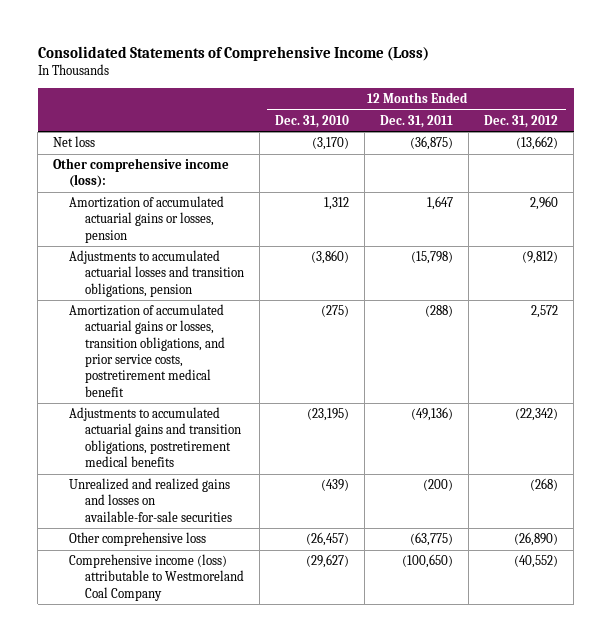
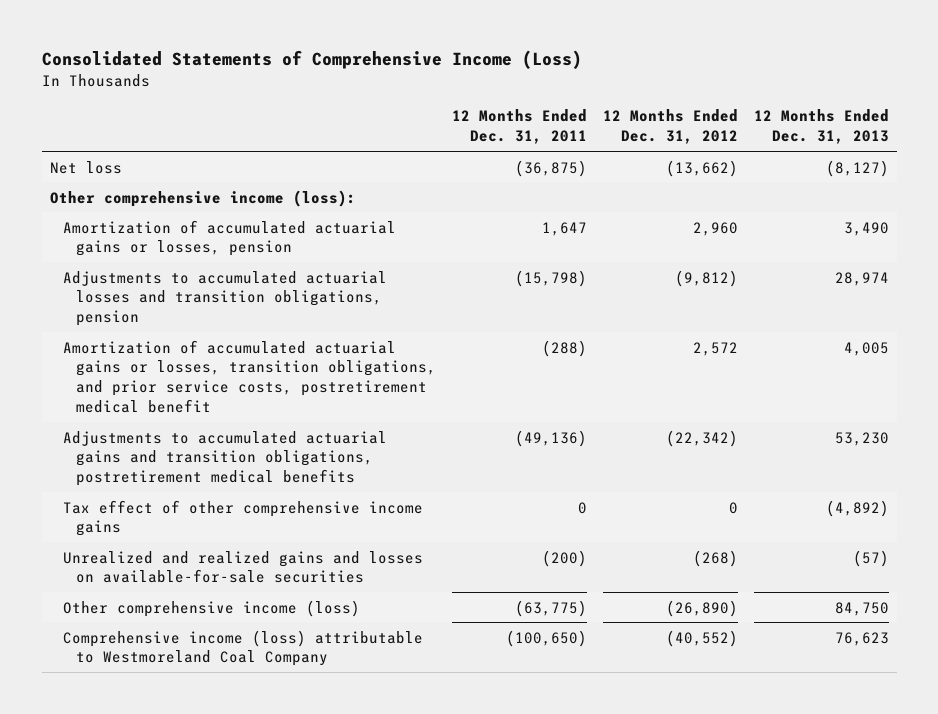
[275,114,350,128] Dec. 31, 2010 -> none
none -> [753,109,889,145] 12 Months Ended Dec. 31, 2013
none -> [62,499,423,537] Tax effect of other comprehensive income gains
[69,532,207,547] Other comprehensive loss -> [62,599,360,617] Other comprehensive income (loss)

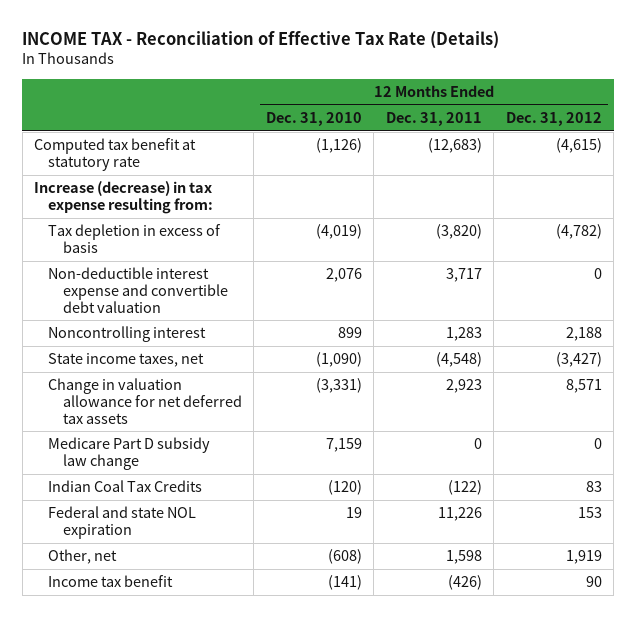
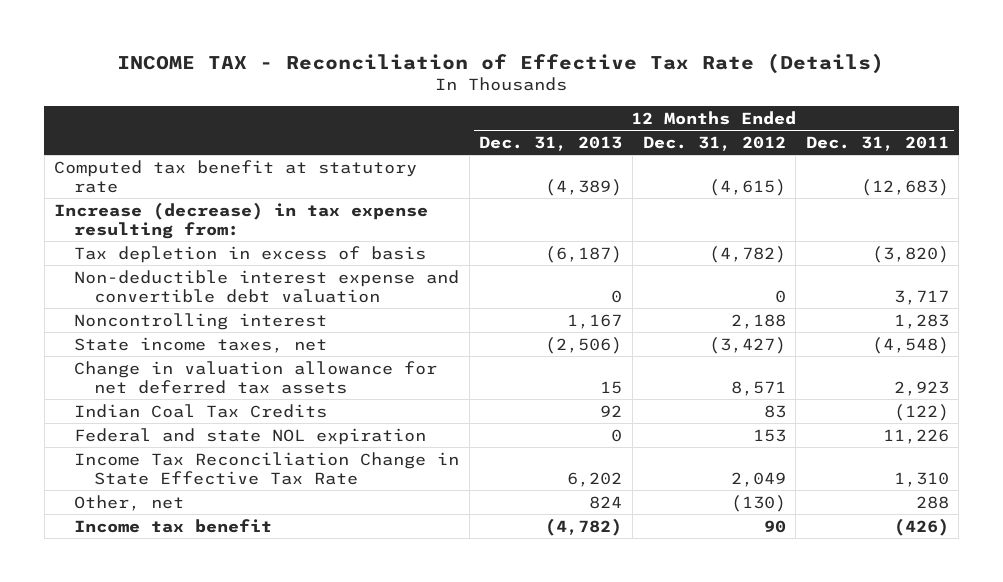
[265,111,362,126] Dec. 31, 2010 -> none
none -> [479,135,623,151] Dec. 31, 2013
[48,437,211,470] Medicare Part D subsidy law change -> none
none -> [74,451,460,486] Income Tax Reconciliation Change in State Effective Tax Rate
[445,550,482,565] 1,598 -> [915,495,949,509] 288
[565,550,602,565] 1,919 -> [730,494,786,512] (130)

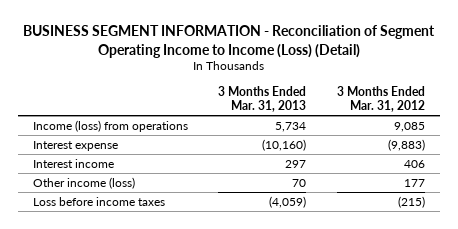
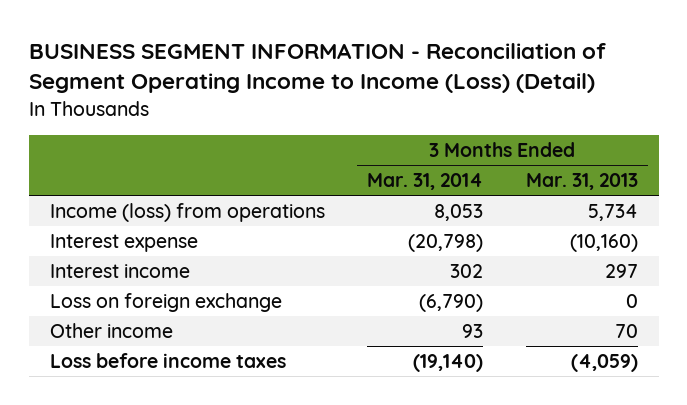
[336,85,425,112] 3 Months Ended Mar. 31, 2012 -> none
none -> [367,173,484,191] Mar. 31, 2014
none -> [49,292,282,312] Loss on foreign exchange
[33,176,136,189] Other income (loss) -> [49,322,173,338] Other income

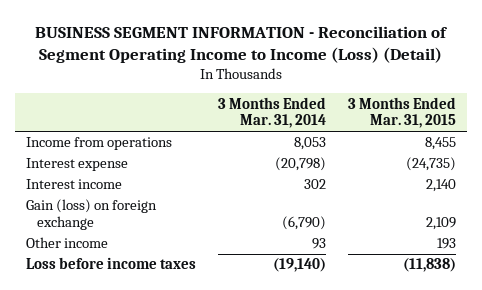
[525,173,638,191] Mar. 31, 2013 -> none
none -> [347,96,456,129] 3 Months Ended Mar. 31, 2015
[49,202,325,222] Income (loss) from operations -> [26,137,173,151] Income from operations
[49,292,282,312] Loss on foreign exchange -> [26,199,158,231] Gain (loss) on foreign exchange

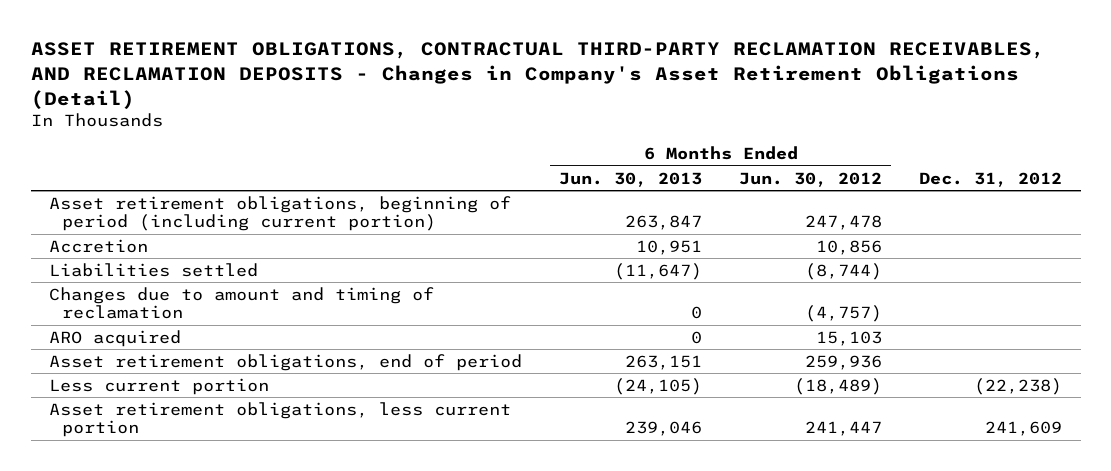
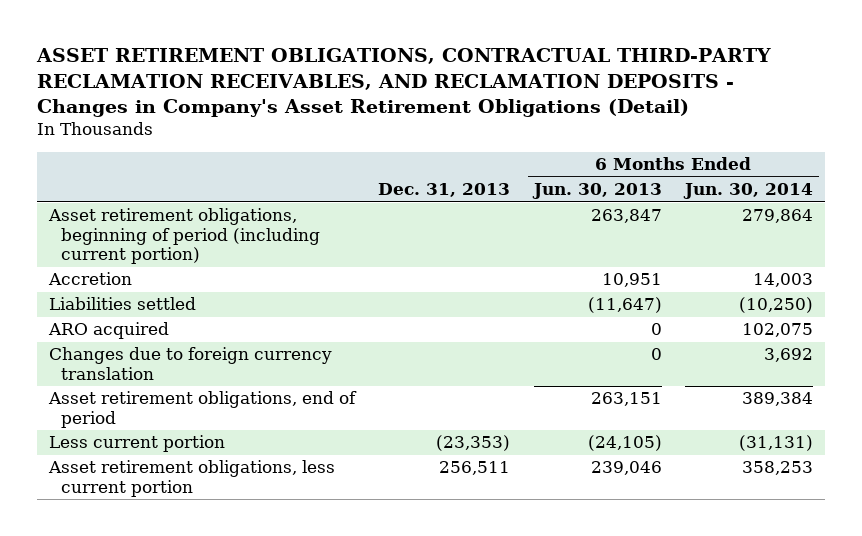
[739,171,883,187] Jun. 30, 2012 -> none
[919,171,1063,187] Dec. 31, 2012 -> none
none -> [378,183,511,198] Dec. 31, 2013
none -> [683,183,814,200] Jun. 30, 2014
[49,286,435,320] Changes due to amount and timing of reclamation -> none
none -> [48,347,332,380] Changes due to foreign currency translation

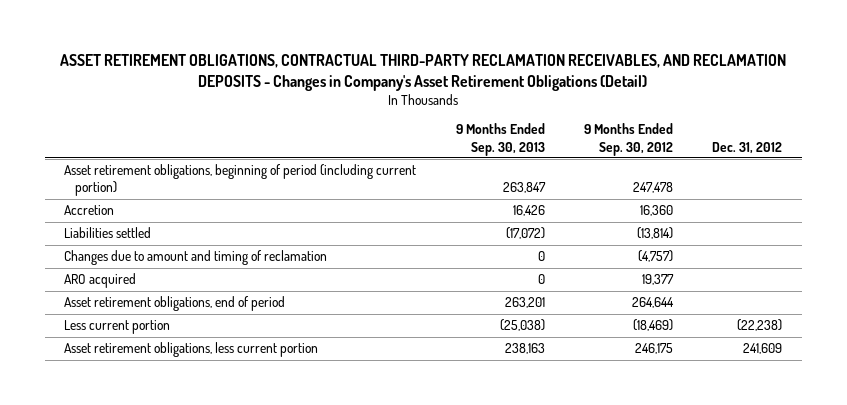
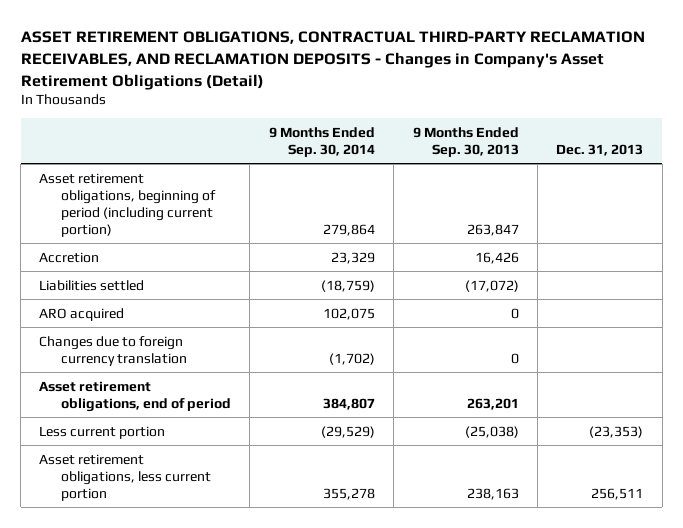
[584,123,674,156] 9 Months Ended Sep. 30, 2012 -> none
[712,141,783,154] Dec. 31, 2012 -> none
none -> [268,126,375,157] 9 Months Ended Sep. 30, 2014
none -> [556,143,644,156] Dec. 31, 2013
[64,250,328,266] Changes due to amount and timing of reclamation -> none
none -> [39,335,188,366] Changes due to foreign currency translation

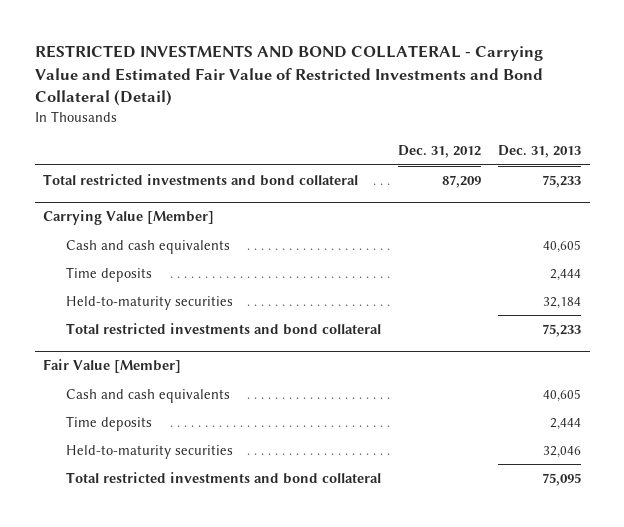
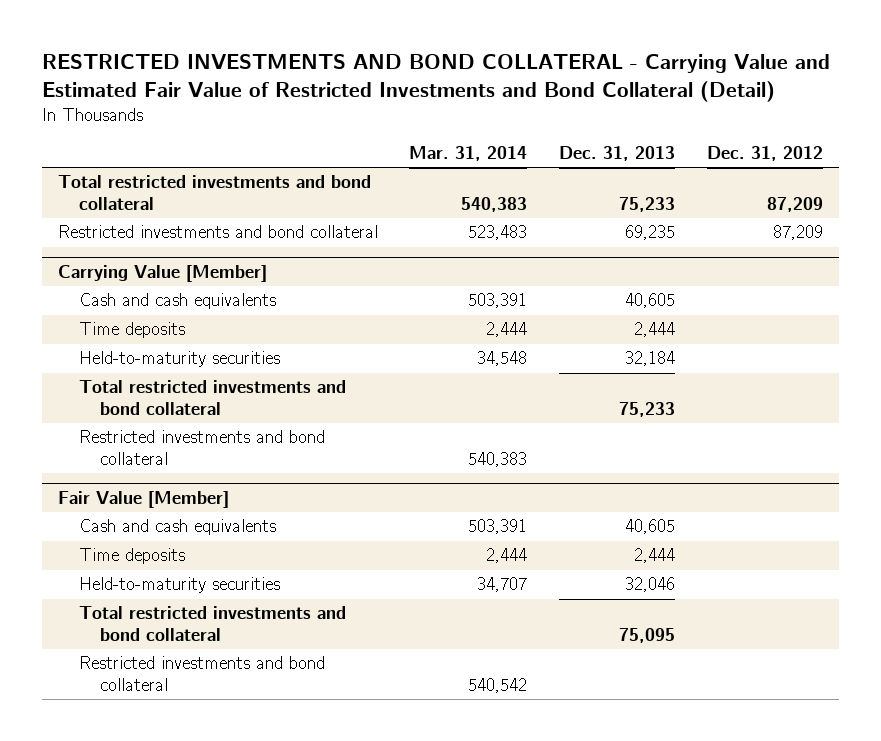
none -> [409,145,528,161] Mar. 31, 2014
none -> [57,225,378,239] Restricted investments and bond collateral
none -> [78,430,325,465] Restricted investments and bond collateral
none -> [78,656,325,691] Restricted investments and bond collateral

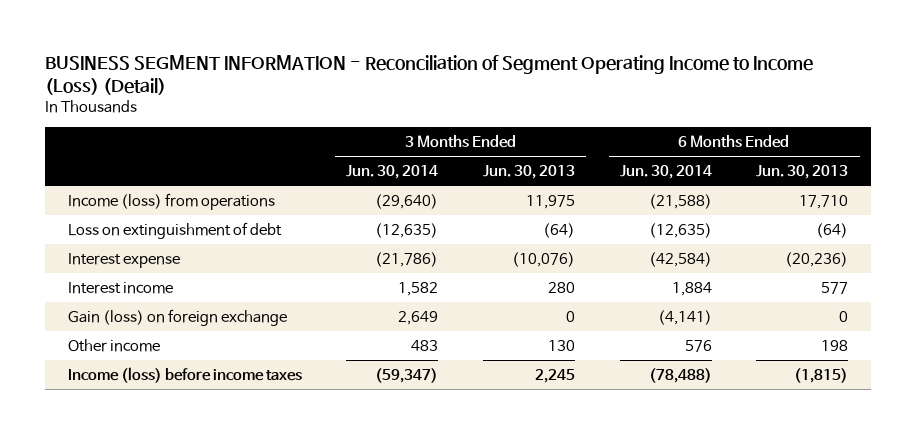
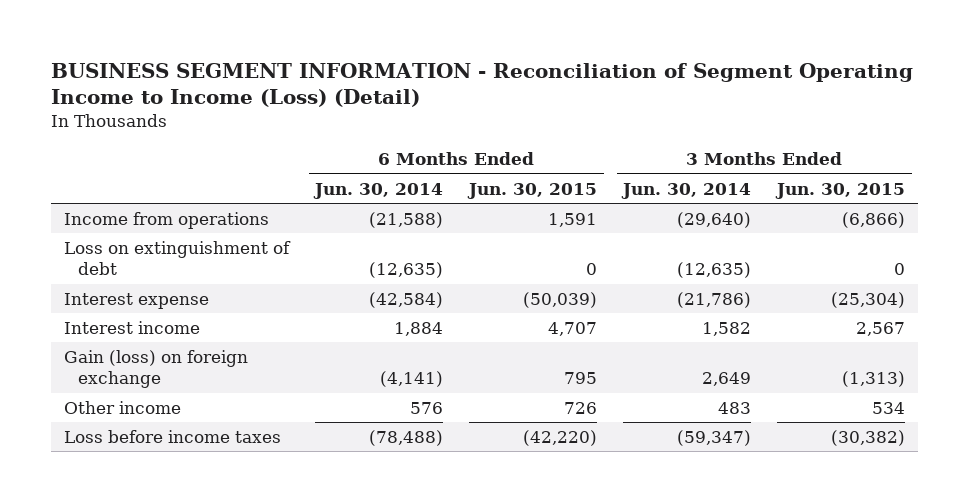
[483,165,576,180] Jun. 30, 2013 -> none
[756,165,849,180] Jun. 30, 2013 -> none
none -> [467,182,598,199] Jun. 30, 2015
none -> [775,182,906,199] Jun. 30, 2015
[67,192,275,210] Income (loss) from operations -> [64,211,270,229] Income from operations
[67,366,302,383] Income (loss) before income taxes -> [64,429,282,443] Loss before income taxes

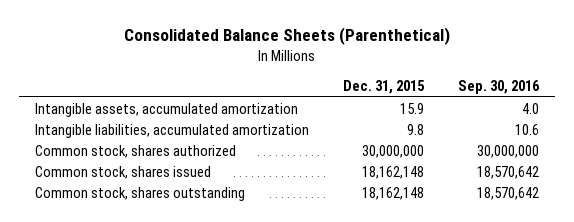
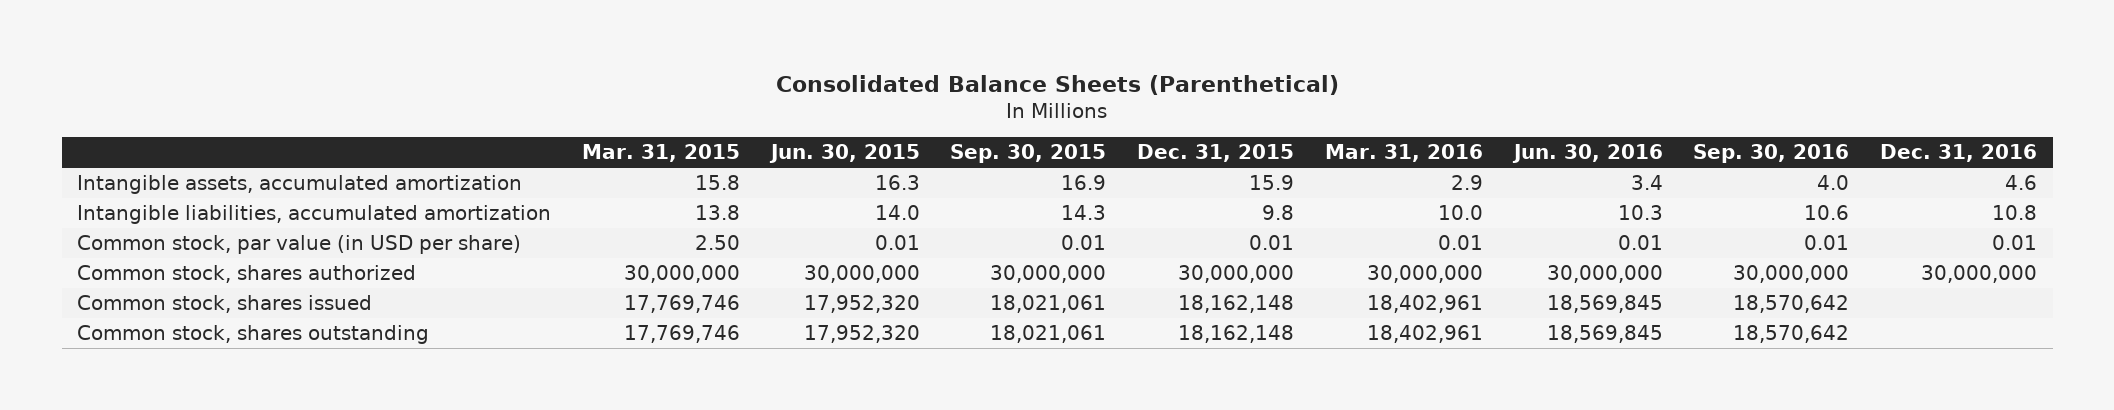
none -> [581,144,740,163] Mar. 31, 2015
none -> [768,144,920,164] Jun. 30, 2015
none -> [950,144,1107,164] Sep. 30, 2015
none -> [1324,144,1483,163] Mar. 31, 2016
none -> [1511,144,1663,164] Jun. 30, 2016
none -> [1880,144,2038,163] Dec. 31, 2016
none -> [77,235,522,255] Common stock, par value (in USD per share)

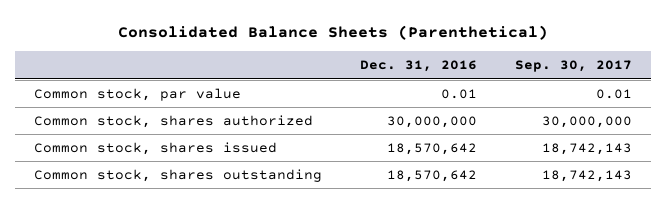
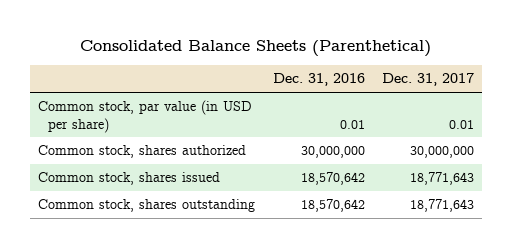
[515,60,633,73] Sep. 30, 2017 -> none
none -> [381,73,474,87] Dec. 31, 2017
[33,87,241,101] Common stock, par value -> [38,100,253,133] Common stock, par value (in USD per share)

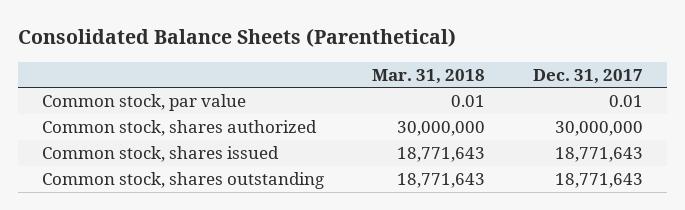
[272,73,365,87] Dec. 31, 2016 -> none
none -> [371,68,485,84] Mar. 31, 2018
[38,100,253,133] Common stock, par value (in USD per share) -> [41,93,246,111] Common stock, par value

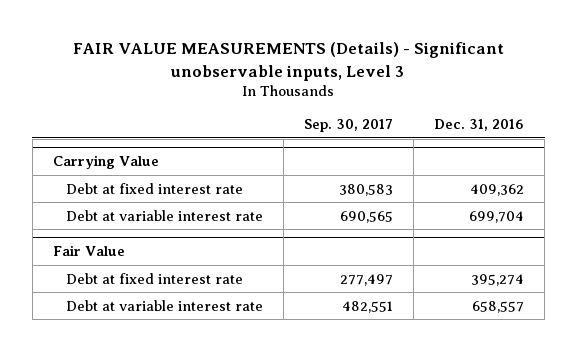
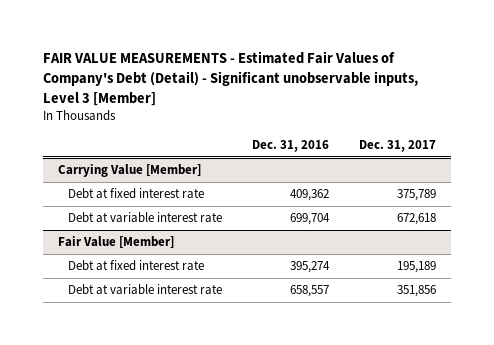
[73,42,505,81] FAIR VALUE MEASUREMENTS (Details) - Significant unobservable inputs, Level 3 -> [43,51,419,106] FAIR VALUE MEASUREMENTS - Estimated Fair Values of Company's Debt (Detail) - Significant unobservable inputs, Level 3 [Member]
[304,119,394,133] Sep. 30, 2017 -> none
none -> [358,140,436,153] Dec. 31, 2017
[52,155,159,170] Carrying Value -> [58,164,202,178] Carrying Value [Member]
[52,245,125,257] Fair Value -> [58,236,175,249] Fair Value [Member]

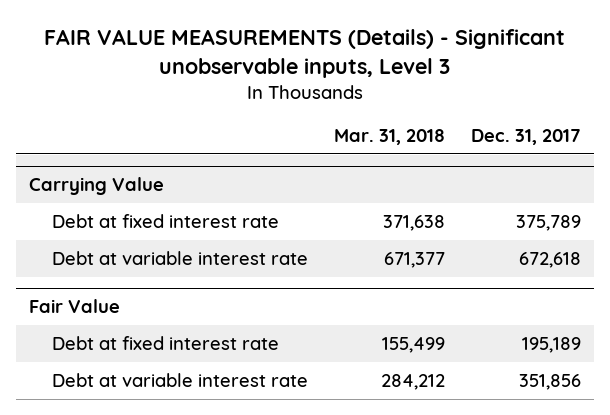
[43,51,419,106] FAIR VALUE MEASUREMENTS - Estimated Fair Values of Company's Debt (Detail) - Significant unobservable inputs, Level 3 [Member] -> [44,28,566,78] FAIR VALUE MEASUREMENTS (Details) - Significant unobservable inputs, Level 3
[251,140,329,153] Dec. 31, 2016 -> none
none -> [333,129,445,146] Mar. 31, 2018
[58,164,202,178] Carrying Value [Member] -> [29,176,165,195] Carrying Value
[58,236,175,249] Fair Value [Member] -> [29,298,121,313] Fair Value

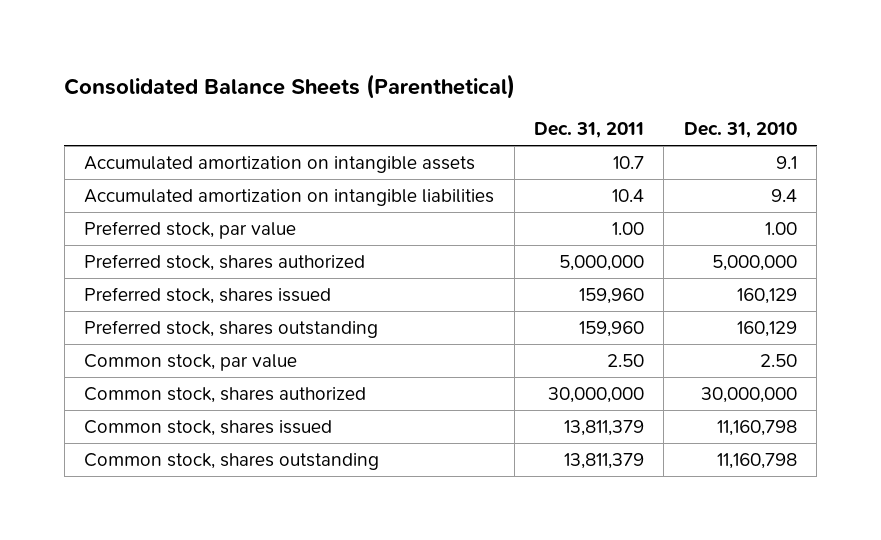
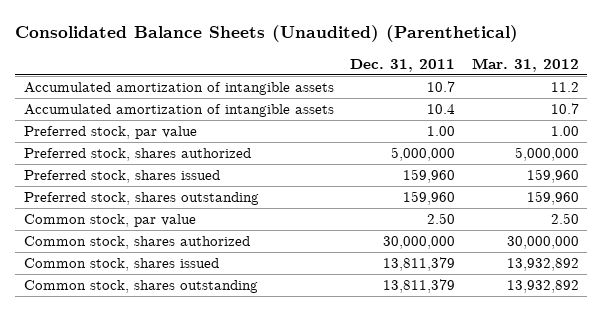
[64,73,516,99] Consolidated Balance Sheets (Parenthetical) -> [15,25,519,43] Consolidated Balance Sheets (Unaudited) (Parenthetical)
[683,122,797,139] Dec. 31, 2010 -> none
none -> [471,57,579,72] Mar. 31, 2012
[84,155,476,173] Accumulated amortization on intangible assets -> [23,82,334,96] Accumulated amortization of intangible assets
[84,188,495,206] Accumulated amortization on intangible liabilities -> [23,104,334,118] Accumulated amortization of intangible assets

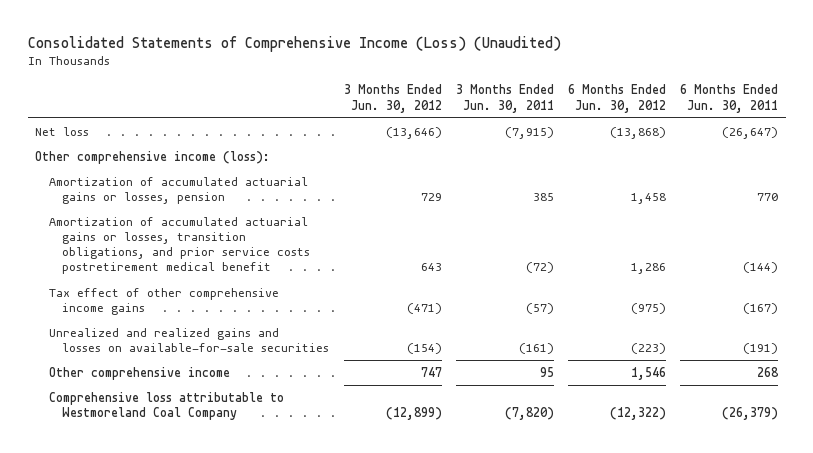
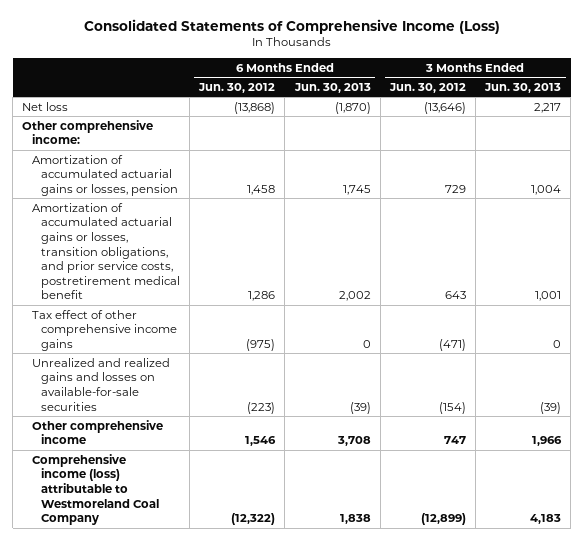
[27,35,561,52] Consolidated Statements of Comprehensive Income (Loss) (Unaudited) -> [83,18,500,34] Consolidated Statements of Comprehensive Income (Loss)
[455,84,554,113] 3 Months Ended Jun. 30, 2011 -> none
[680,84,779,113] 6 Months Ended Jun. 30, 2011 -> none
none -> [293,82,371,93] Jun. 30, 2013
none -> [484,82,562,93] Jun. 30, 2013
[34,150,270,164] Other comprehensive income (loss): -> [22,119,154,145] Other comprehensive income:
[48,216,311,275] Amortization of accumulated actuarial gains or losses, transition obligations, and prior service costs postretirement medical benefit -> [31,202,180,300] Amortization of accumulated actuarial gains or losses, transition obligations, and prior service costs, postretirement medical benefit
[48,391,284,421] Comprehensive loss attributable to Westmoreland Coal Company -> [31,453,159,526] Comprehensive income (loss) attributable to Westmoreland Coal Company

